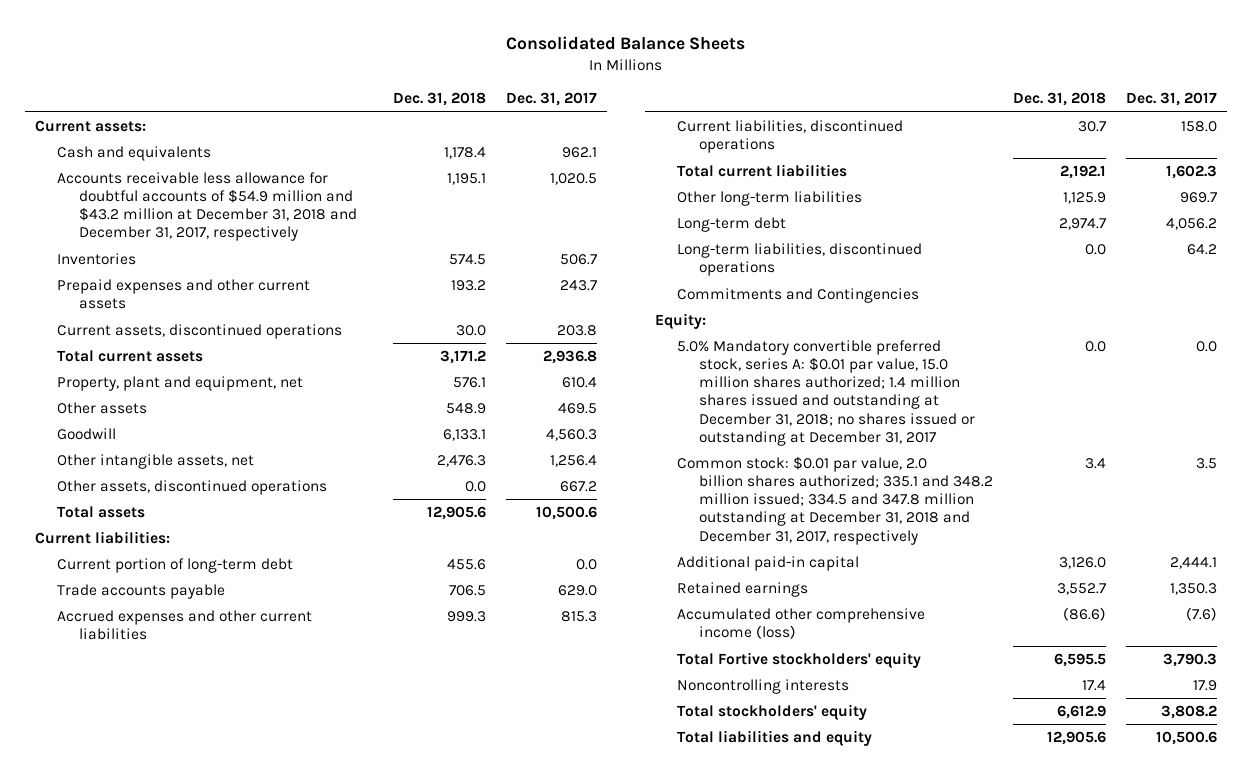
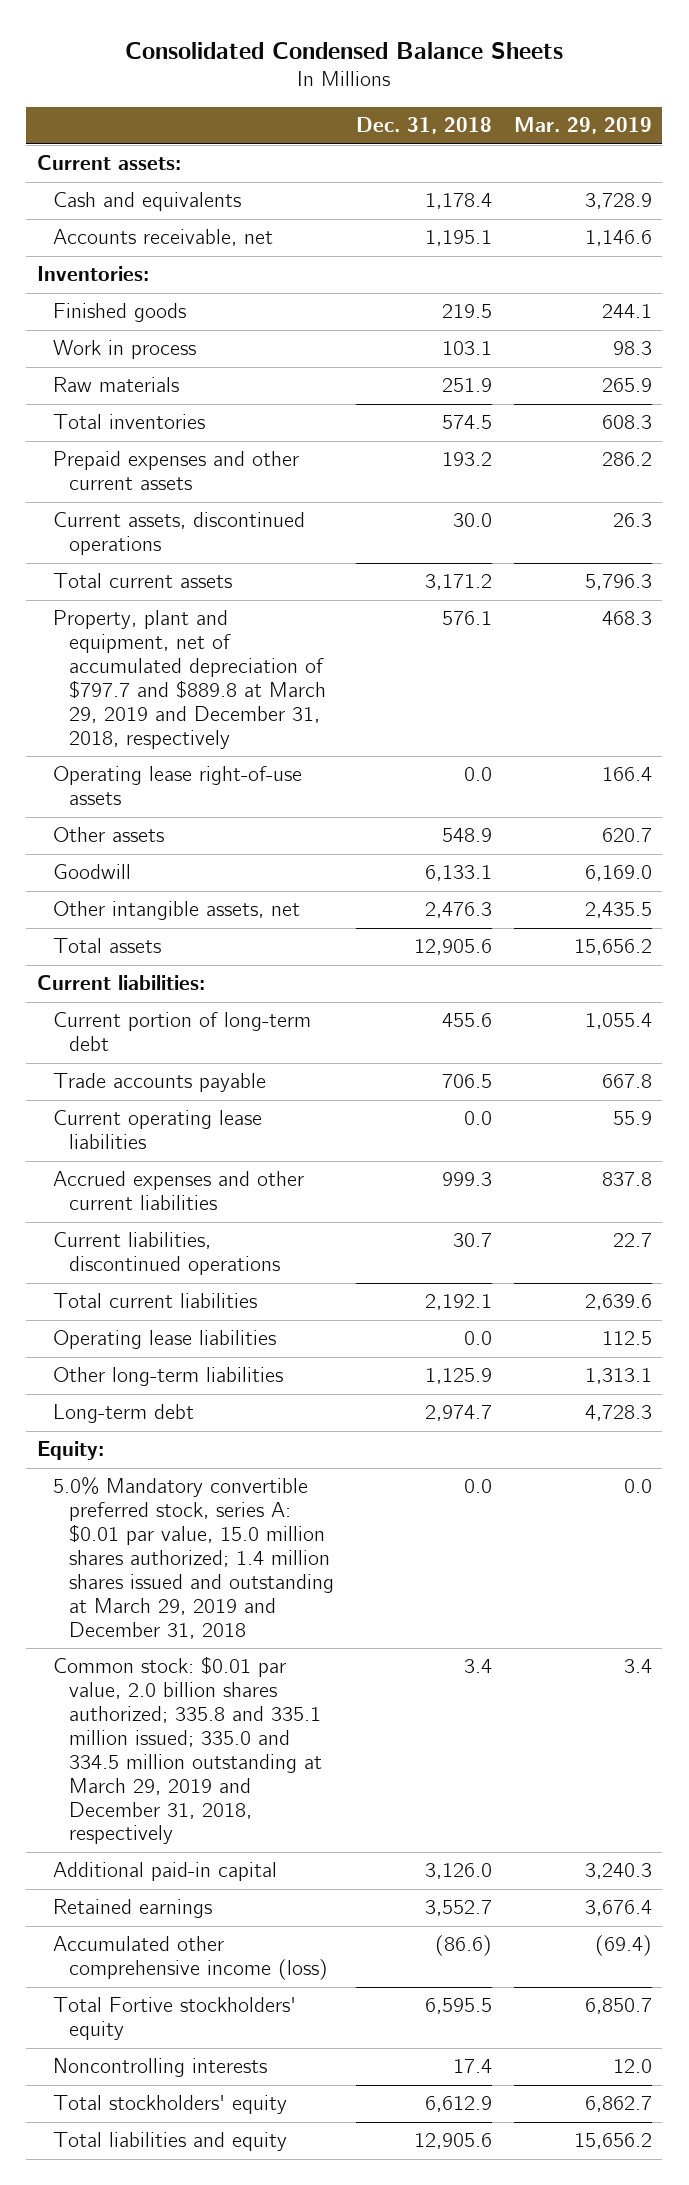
[506,36,746,51] Consolidated Balance Sheets -> [125,41,564,59] Consolidated Condensed Balance Sheets
[505,92,597,107] Dec. 31, 2017 -> none
none -> [513,117,652,135] Mar. 29, 2019
[57,172,357,242] Accounts receivable less allowance for doubtful accounts of $54.9 million and $43.2 million at December 31, 2018 and December 31, 2017, respectively -> [53,229,274,247] Accounts receivable, net
none -> [37,266,150,282] Inventories:
none -> [53,303,187,323] Finished goods
none -> [53,340,197,360] Work in process
none -> [53,377,180,393] Raw materials
[57,253,137,266] Inventories -> [53,414,206,430] Total inventories
[57,376,304,392] Property, plant and equipment, net -> [53,610,327,749] Property, plant and equipment, net of accumulated depreciation of $797.7 and $889.8 at March 29, 2019 and December 31, 2018, respectively
none -> [53,766,303,806] Operating lease right-of-use assets
[57,480,328,496] Other assets, discontinued operations -> none
none -> [53,1110,263,1150] Current operating lease liabilities
none -> [53,1330,277,1350] Operating lease liabilities
[676,243,922,277] Long-term liabilities, discontinued operations -> none
[676,288,919,304] Commitments and Contingencies -> none
[676,340,975,446] 5.0% Mandatory convertible preferred stock, series A: $0.01 par value, 15.0 million shares authorized; 1.4 million shares issued and outstanding at December 31, 2018; no shares issued or outstanding at December 31, 2017 -> [53,1477,335,1639] 5.0% Mandatory convertible preferred stock, series A: $0.01 par value, 15.0 million shares authorized; 1.4 million shares issued and outstanding at March 29, 2019 and December 31, 2018
[676,456,993,545] Common stock: $0.01 par value, 2.0 billion shares authorized; 335.1 and 348.2 million issued; 334.5 and 347.8 million outstanding at December 31, 2018 and December 31, 2017, respectively -> [53,1656,323,1845] Common stock: $0.01 par value, 2.0 billion shares authorized; 335.8 and 335.1 million issued; 335.0 and 334.5 million outstanding at March 29, 2019 and December 31, 2018, respectively

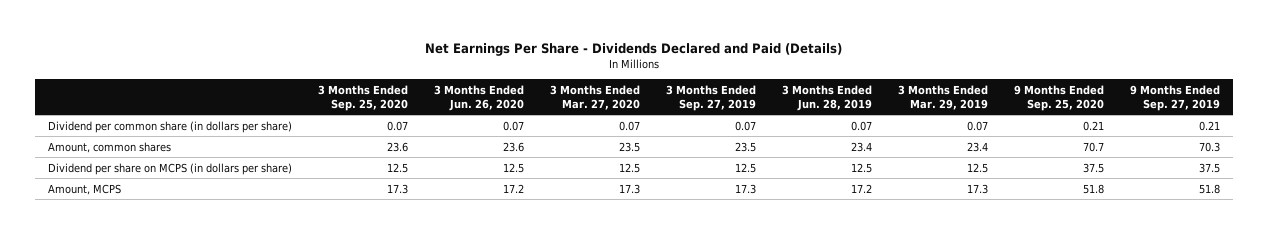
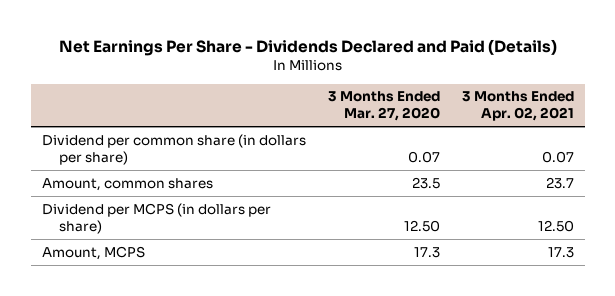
[318,84,409,111] 3 Months Ended Sep. 25, 2020 -> none
[434,84,525,111] 3 Months Ended Jun. 26, 2020 -> none
[666,84,757,111] 3 Months Ended Sep. 27, 2019 -> none
[782,84,873,111] 3 Months Ended Jun. 28, 2019 -> none
[898,84,989,110] 3 Months Ended Mar. 29, 2019 -> none
[1014,84,1105,111] 9 Months Ended Sep. 25, 2020 -> none
[1130,84,1221,111] 9 Months Ended Sep. 27, 2019 -> none
none -> [461,91,574,122] 3 Months Ended Apr. 02, 2021
[48,162,293,175] Dividend per share on MCPS (in dollars per share) -> [41,202,271,234] Dividend per MCPS (in dollars per share)
[619,162,641,173] 12.5 -> [403,219,440,232] 12.50

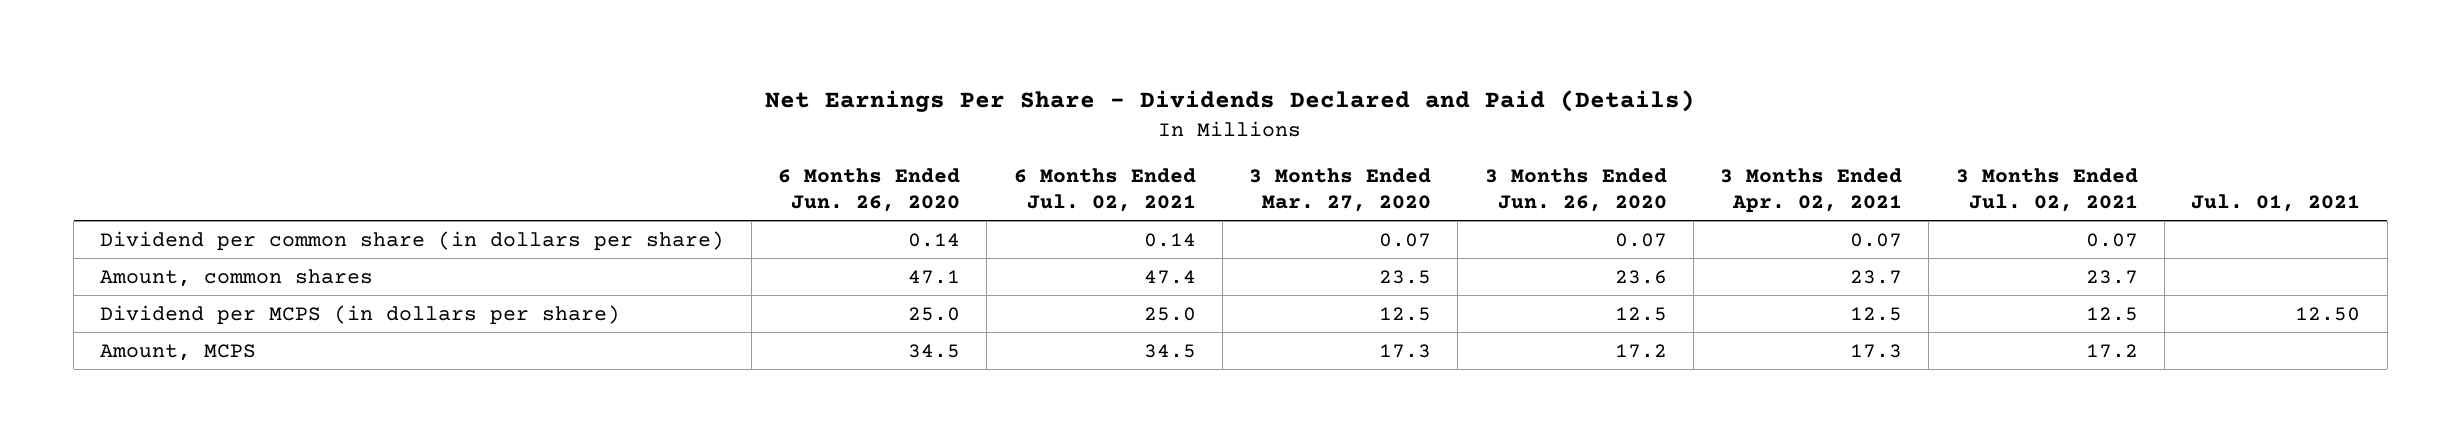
none -> [778,168,961,213] 6 Months Ended Jun. 26, 2020
none -> [1013,168,1196,213] 6 Months Ended Jul. 02, 2021
none -> [1484,168,1667,213] 3 Months Ended Jun. 26, 2020
none -> [1955,168,2138,213] 3 Months Ended Jul. 02, 2021
none -> [2191,194,2361,213] Jul. 01, 2021
[403,219,440,232] 12.50 -> [1379,306,1432,321] 12.5
[537,219,574,232] 12.50 -> [1850,306,1903,321] 12.5

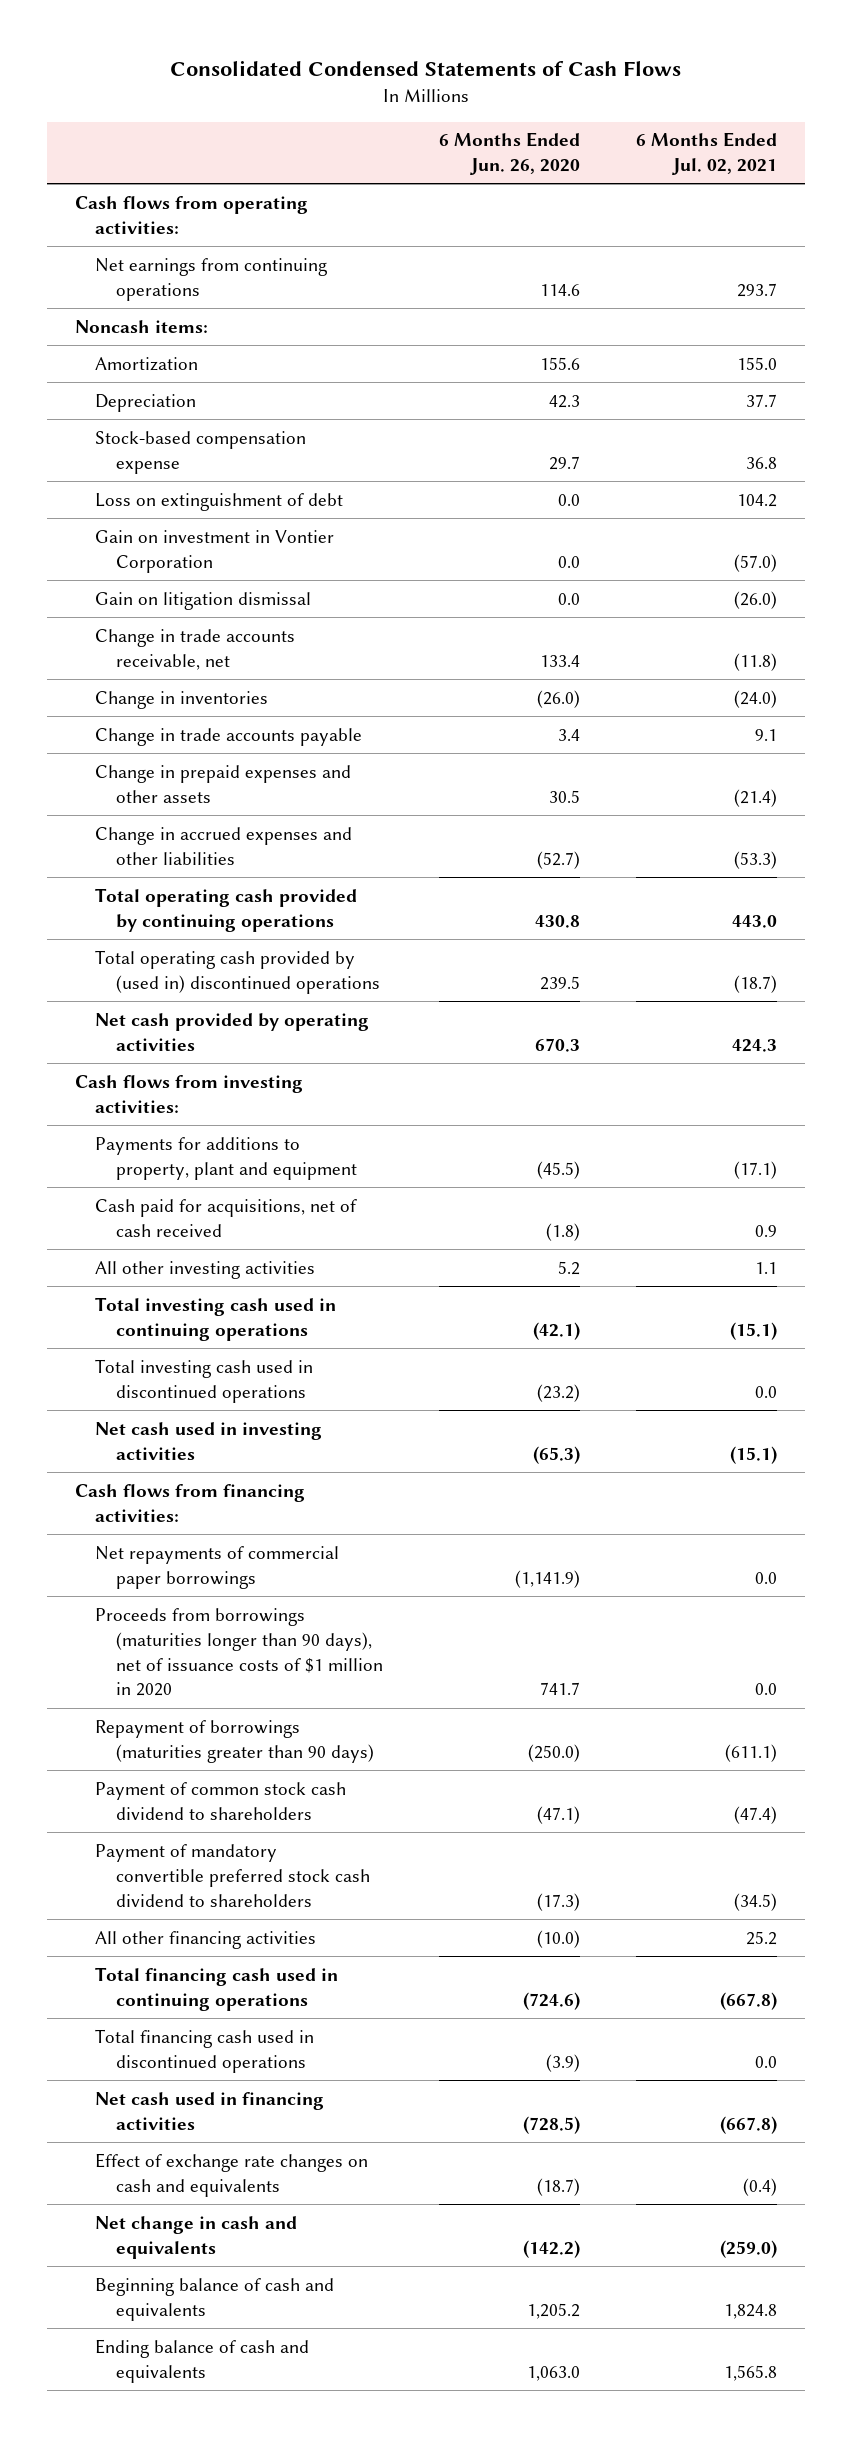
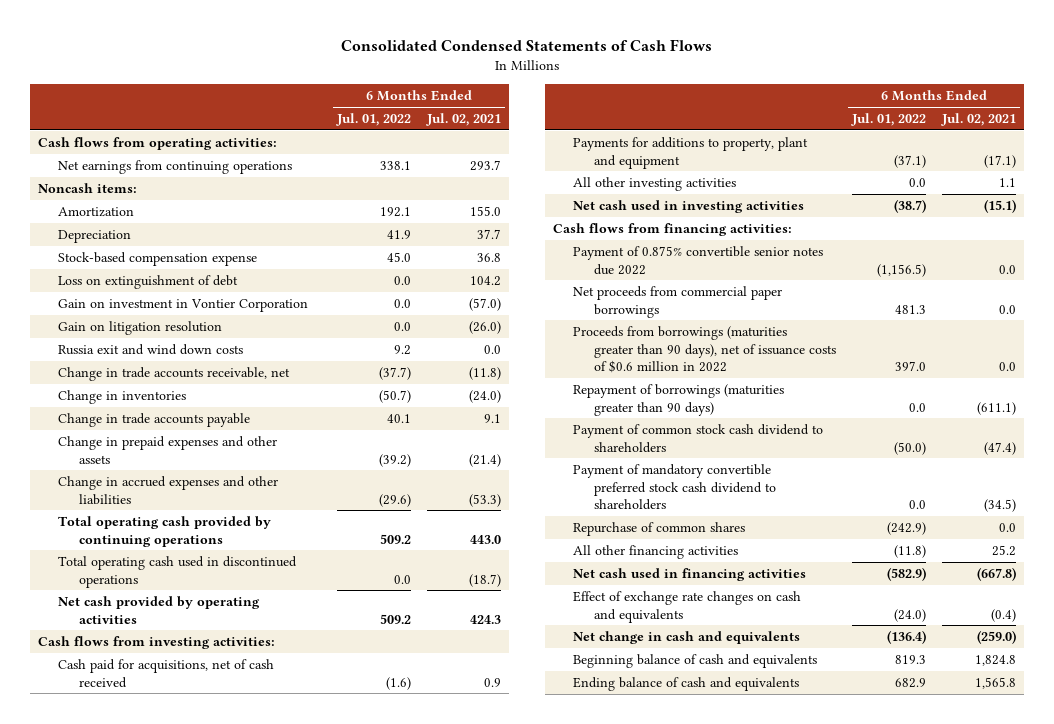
[438,132,580,176] 6 Months Ended Jun. 26, 2020 -> none
none -> [336,113,412,127] Jul. 01, 2022
[95,591,312,610] Gain on litigation dismissal -> [58,320,223,335] Gain on litigation resolution
none -> [58,343,244,355] Russia exit and wind down costs
[95,949,380,994] Total operating cash provided by (used in) discontinued operations -> [58,555,298,588] Total operating cash used in discontinued operations
[95,1136,357,1180] Payments for additions to property, plant and equipment -> [573,136,809,169] Payments for additions to property, plant and equipment
[95,1296,337,1341] Total investing cash used in continuing operations -> none
[95,1358,314,1403] Total investing cash used in discontinued operations -> none
none -> [573,245,824,275] Payment of 0.875% convertible senior notes due 2022
[95,1545,340,1589] Net repayments of commercial paper borrowings -> [573,285,783,318] Net proceeds from commercial paper borrowings
[95,1607,383,1697] Proceeds from borrowings (maturities longer than 90 days), net of issuance costs of $1 million in 2020 -> [573,325,837,374] Proceeds from borrowings (maturities greater than 90 days), net of issuance costs of $0.6 million in 2022
none -> [573,521,746,536] Repurchase of common shares
[95,1966,339,2011] Total financing cash used in continuing operations -> none
[95,2028,315,2073] Total financing cash used in discontinued operations -> none

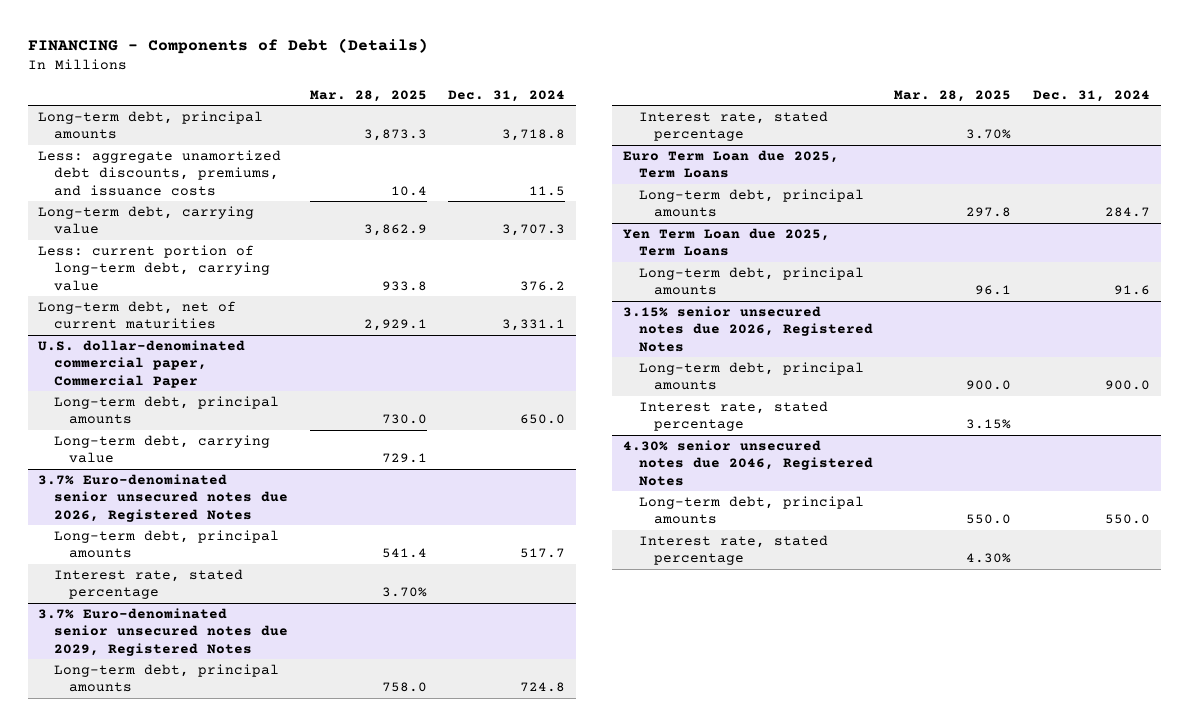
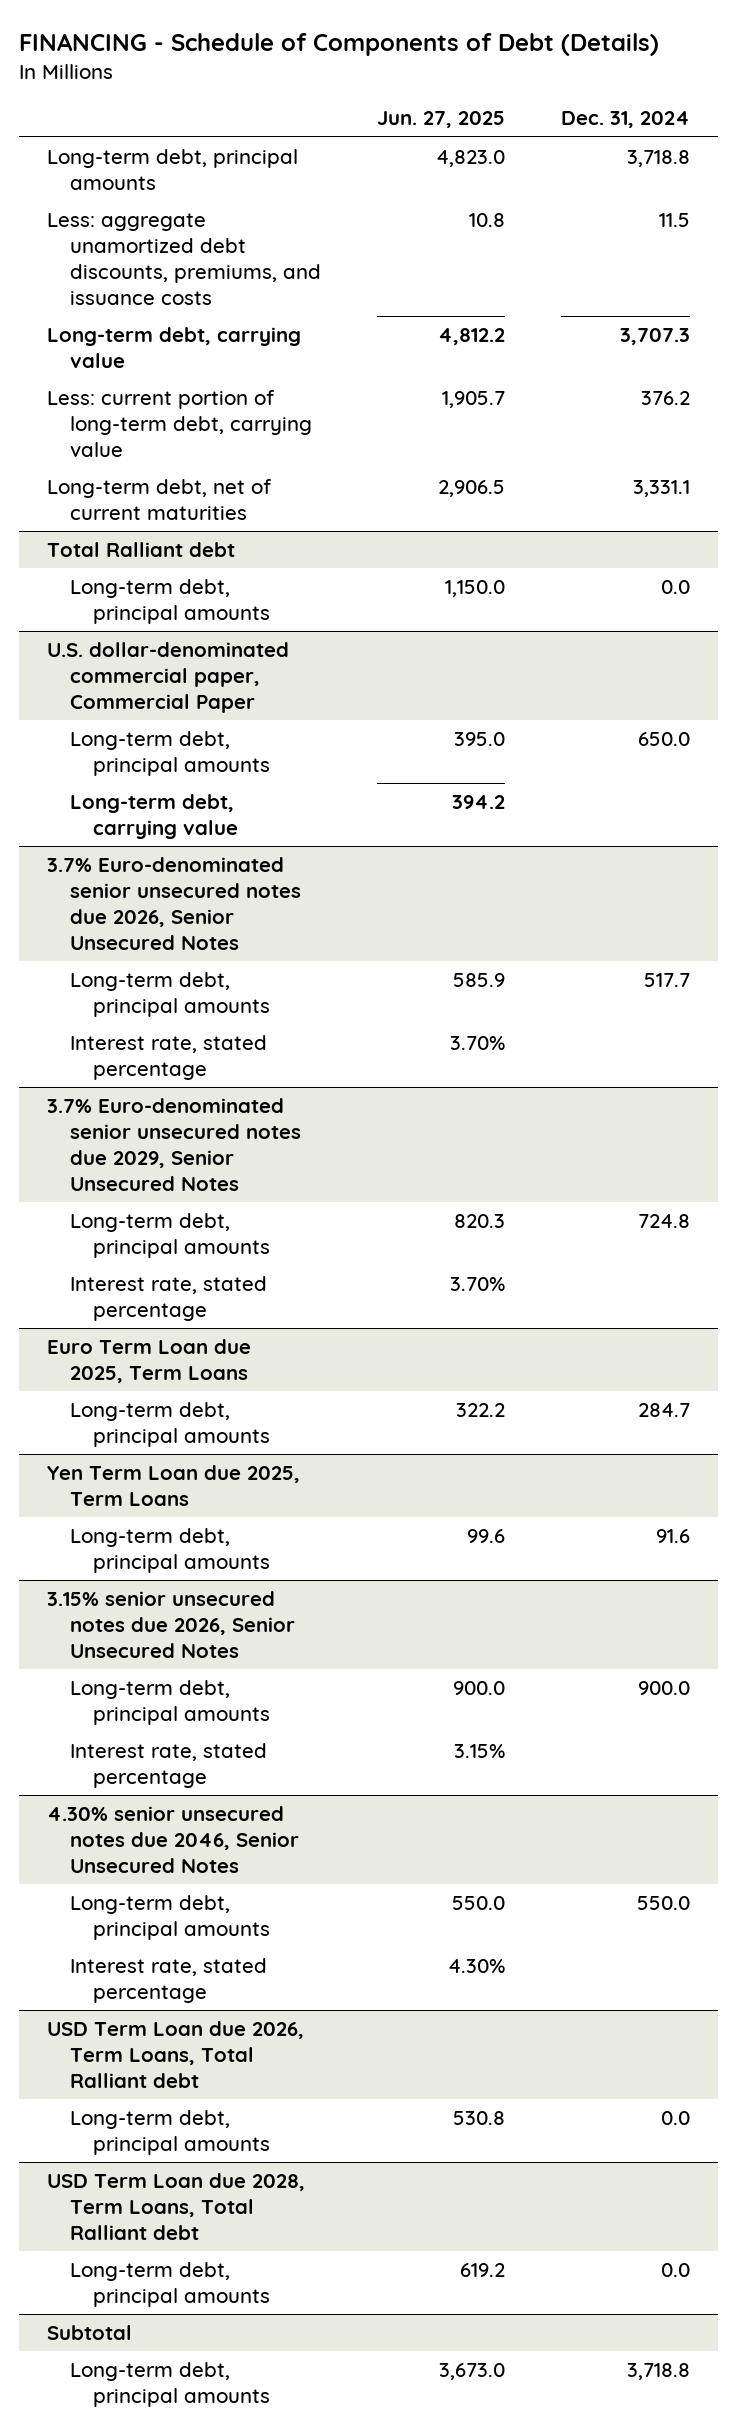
[27,38,428,55] FINANCING - Components of Debt (Details) -> [18,32,659,56] FINANCING - Schedule of Components of Debt (Details)
[309,89,427,102] Mar. 28, 2025 -> none
none -> [376,111,505,129] Jun. 27, 2025
none -> [46,541,235,557] Total Ralliant debt
none -> [69,578,271,624] Long-term debt, principal amounts
[38,473,288,522] 3.7% Euro-denominated senior unsecured notes due 2026, Registered Notes -> [46,856,301,951] 3.7% Euro-denominated senior unsecured notes due 2026, Senior Unsecured Notes
[38,607,288,656] 3.7% Euro-denominated senior unsecured notes due 2029, Registered Notes -> [46,1097,301,1192] 3.7% Euro-denominated senior unsecured notes due 2029, Senior Unsecured Notes
[623,305,873,352] 3.15% senior unsecured notes due 2026, Registered Notes -> [46,1590,295,1659] 3.15% senior unsecured notes due 2026, Senior Unsecured Notes
[623,439,873,486] 4.30% senior unsecured notes due 2046, Registered Notes -> [46,1805,299,1874] 4.30% senior unsecured notes due 2046, Senior Unsecured Notes
none -> [46,2020,304,2089] USD Term Loan due 2026, Term Loans, Total Ralliant debt
none -> [69,2109,271,2155] Long-term debt, principal amounts
none -> [46,2172,305,2241] USD Term Loan due 2028, Term Loans, Total Ralliant debt
none -> [69,2261,271,2307] Long-term debt, principal amounts
none -> [46,2324,132,2340] Subtotal
none -> [69,2361,271,2407] Long-term debt, principal amounts

